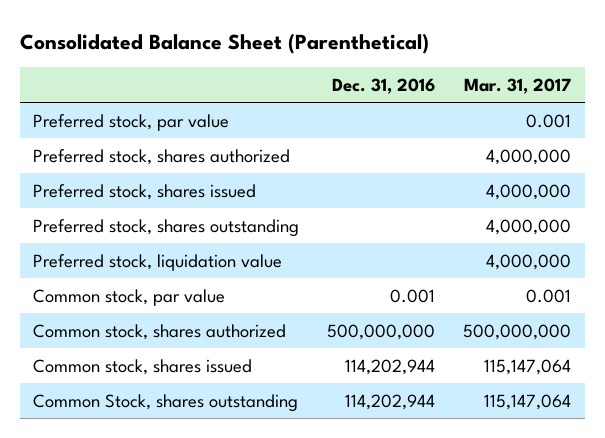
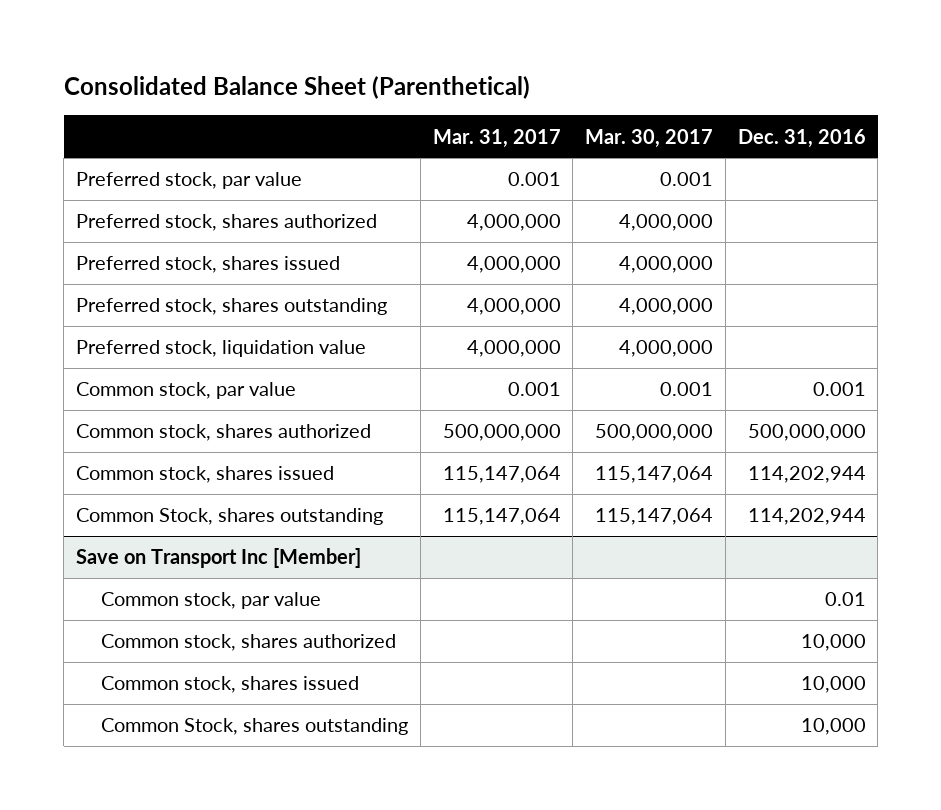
none -> [585,128,714,148] Mar. 30, 2017
none -> [75,548,361,569] Save on Transport Inc [Member]
none -> [101,592,322,610] Common stock, par value
none -> [101,634,397,652] Common stock, shares authorized
none -> [101,676,360,694] Common stock, shares issued
none -> [101,718,409,736] Common Stock, shares outstanding

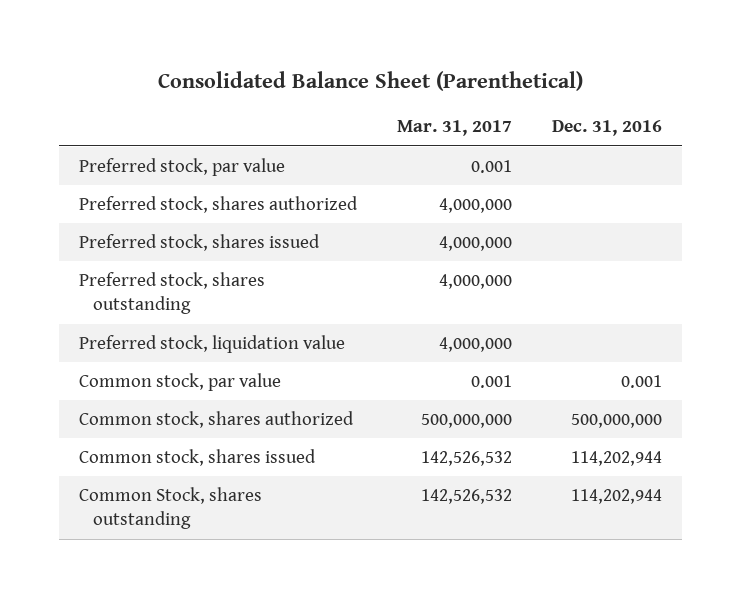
[585,128,714,148] Mar. 30, 2017 -> none
[75,548,361,569] Save on Transport Inc [Member] -> none
[101,592,322,610] Common stock, par value -> none
[101,634,397,652] Common stock, shares authorized -> none
[101,676,360,694] Common stock, shares issued -> none
[101,718,409,736] Common Stock, shares outstanding -> none
[442,466,561,484] 115,147,064 -> [421,451,513,467] 142,526,532
[442,508,561,526] 115,147,064 -> [421,489,513,505] 142,526,532

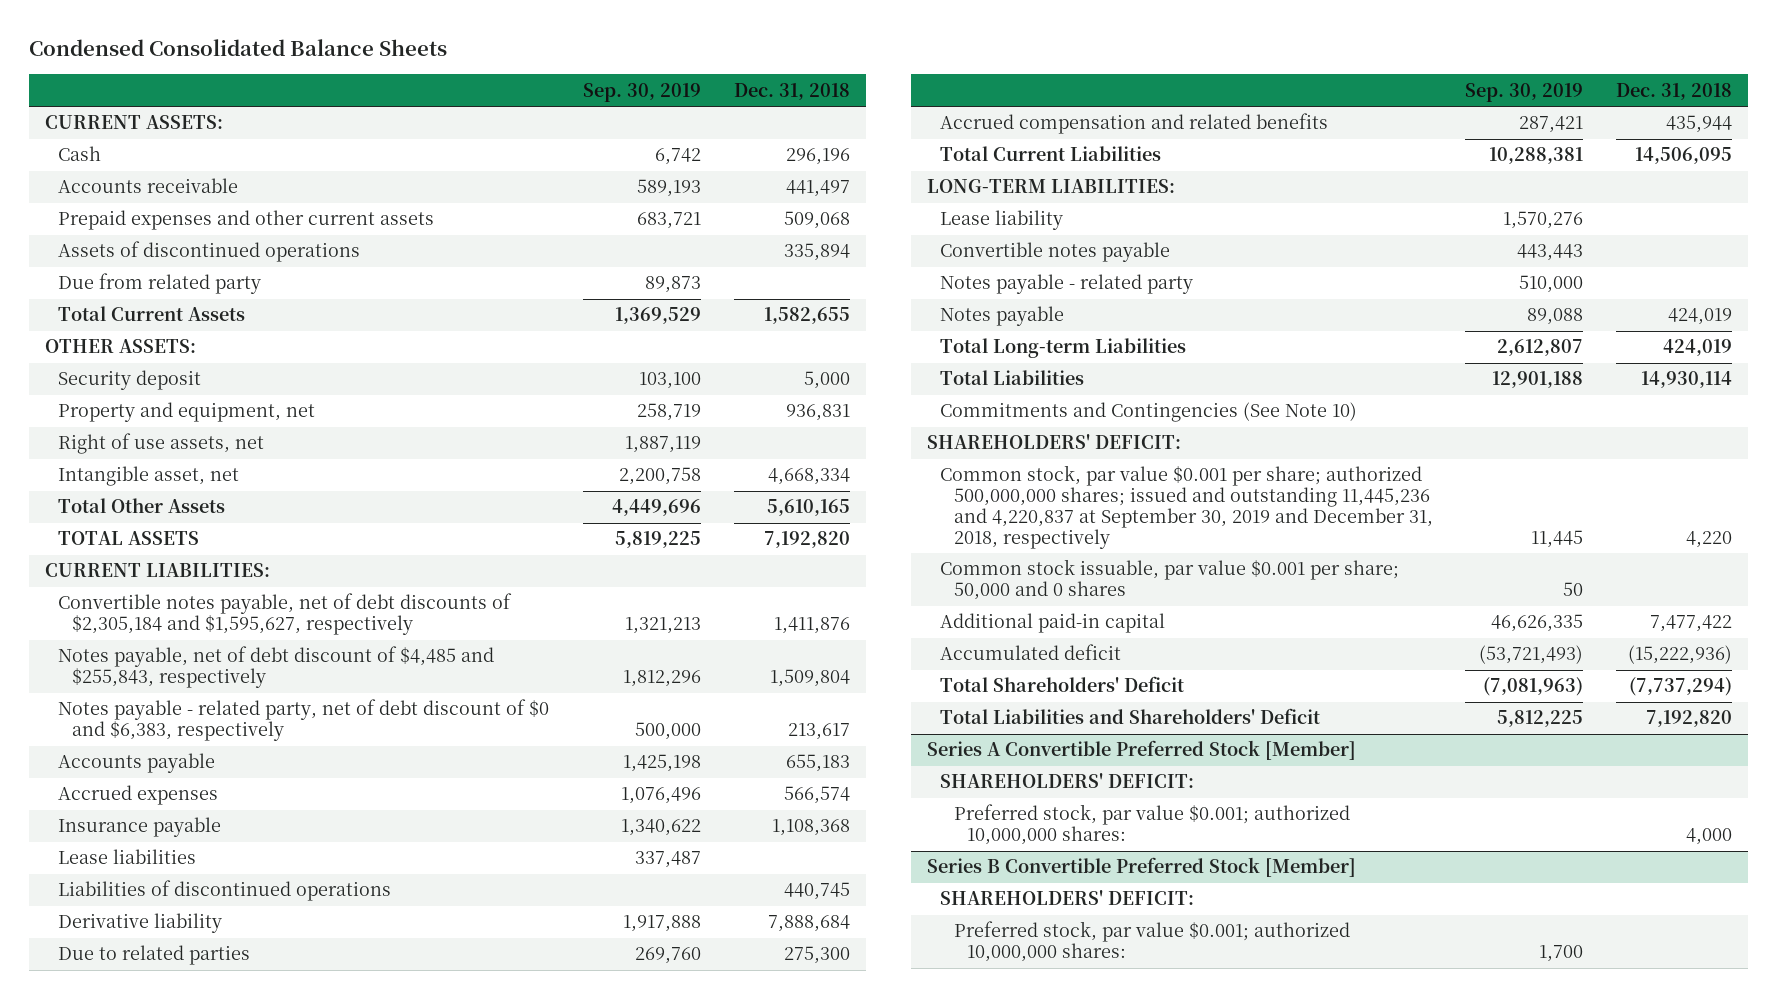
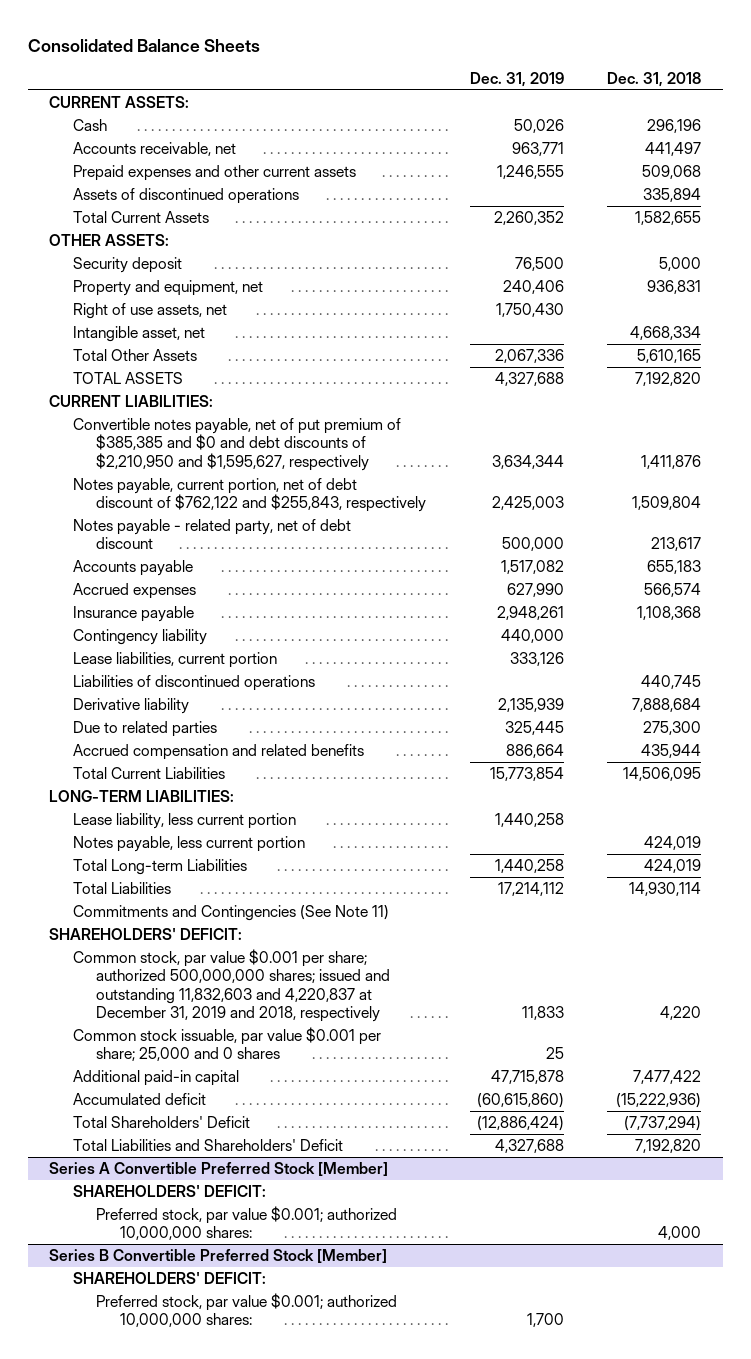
[28,39,447,57] Condensed Consolidated Balance Sheets -> [27,38,260,52] Consolidated Balance Sheets
[583,82,702,102] Sep. 30, 2019 -> none
none -> [469,71,564,87] Dec. 31, 2019
[58,178,239,194] Accounts receivable -> [72,141,236,156] Accounts receivable, net
[58,273,262,295] Due from related party -> none
[58,593,513,636] Convertible notes payable, net of debt discounts of $2,305,184 and $1,595,627, respectively -> [72,417,401,471] Convertible notes payable, net of put premium of $385,385 and $0 and debt discounts of $2,210,950 and $1,595,627, respectively
[58,646,495,689] Notes payable, net of debt discount of $4,485 and $255,843, respectively -> [72,477,427,513] Notes payable, current portion, net of debt discount of $762,122 and $255,843, respectively
[58,699,550,742] Notes payable - related party, net of debt discount of $0 and $6,383, respectively -> [72,518,351,550] Notes payable - related party, net of debt discount
none -> [72,628,207,645] Contingency liability
[58,849,197,865] Lease liabilities -> [72,651,277,668] Lease liabilities, current portion
[940,210,1064,231] Lease liability -> none
[940,242,1171,263] Convertible notes payable -> none
[940,274,1194,295] Notes payable - related party -> none
none -> [72,812,296,829] Lease liability, less current portion
[940,306,1065,327] Notes payable -> [72,835,305,852] Notes payable, less current portion
[940,402,1358,423] Commitments and Contingencies (See Note 10) -> [72,904,389,921] Commitments and Contingencies (See Note 11)
[940,465,1433,549] Common stock, par value $0.001 per share; authorized 500,000,000 shares; issued and outstanding 11,445,236 and 4,220,837 at September 30, 2019 and December 31, 2018, respectively -> [72,948,391,1023] Common stock, par value $0.001 per share; authorized 500,000,000 shares; issued and outstanding 11,832,603 and 4,220,837 at December 31, 2019 and 2018, respectively
[940,559,1400,601] Common stock issuable, par value $0.001 per share; 50,000 and 0 shares -> [72,1026,381,1062] Common stock issuable, par value $0.001 per share; 25,000 and 0 shares

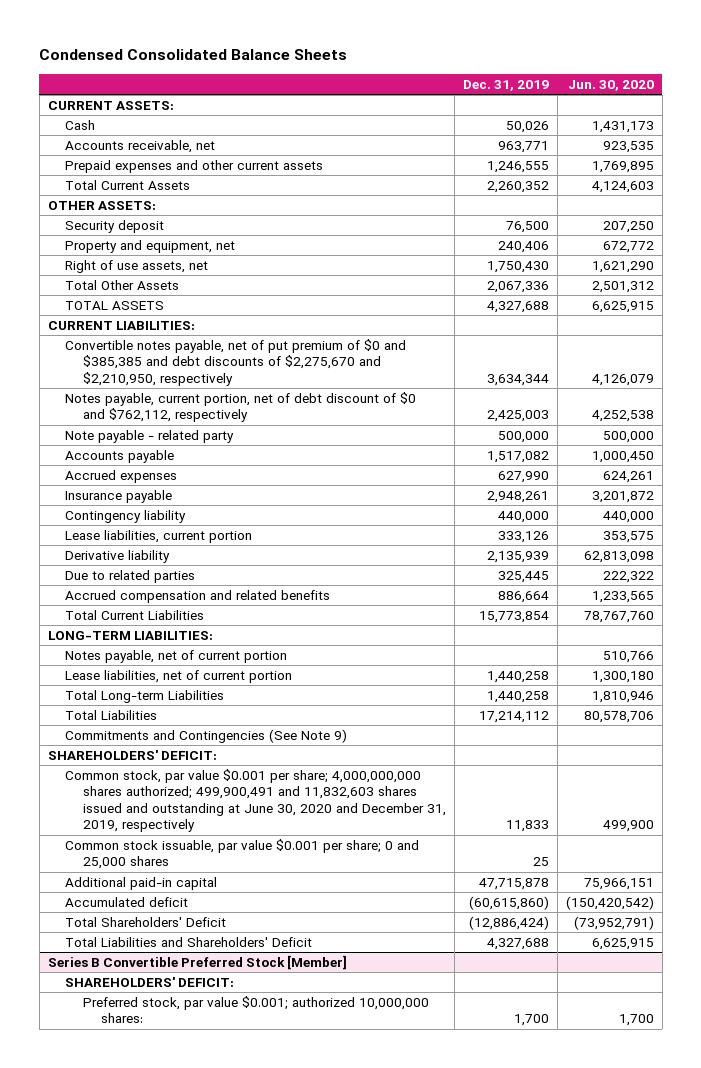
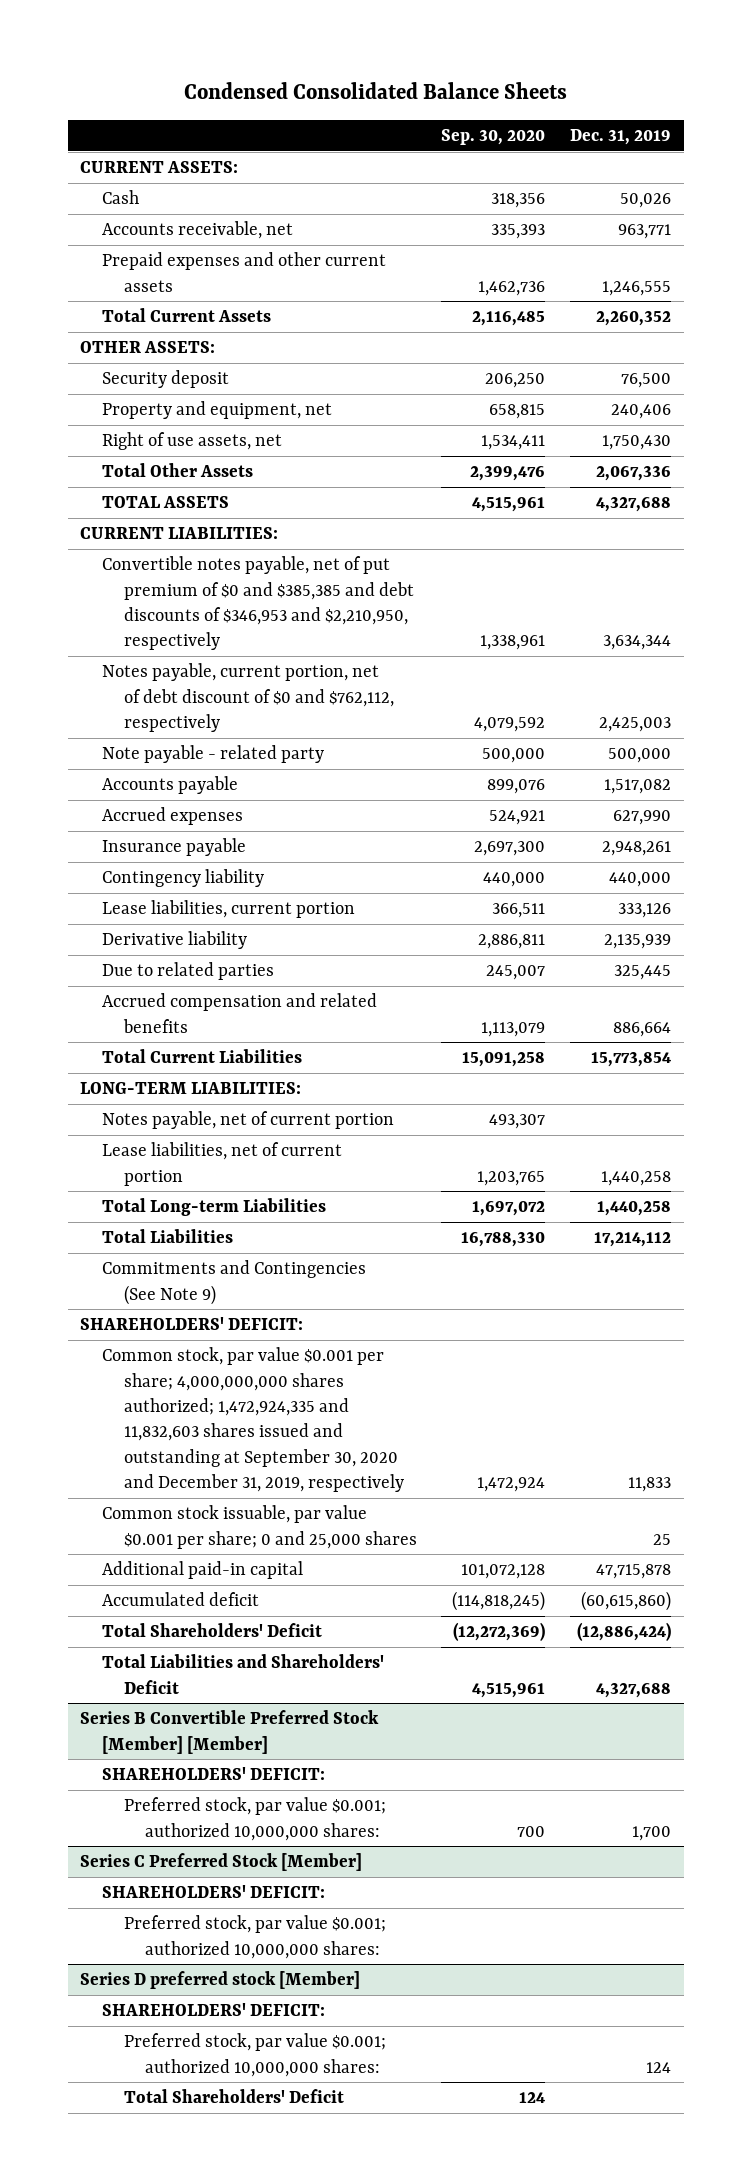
[567,79,654,91] Jun. 30, 2020 -> none
none -> [441,129,546,146] Sep. 30, 2020
[65,339,407,386] Convertible notes payable, net of put premium of $0 and $385,385 and debt discounts of $2,275,670 and $2,210,950, respectively -> [102,556,414,651] Convertible notes payable, net of put premium of $0 and $385,385 and debt discounts of $346,953 and $2,210,950, respectively
[65,769,447,833] Common stock, par value $0.001 per share; 4,000,000,000 shares authorized; 499,900,491 and 11,832,603 shares issued and outstanding at June 30, 2020 and December 31, 2019, respectively -> [102,1347,404,1493] Common stock, par value $0.001 per share; 4,000,000,000 shares authorized; 1,472,924,335 and 11,832,603 shares issued and outstanding at September 30, 2020 and December 31, 2019, respectively
[47,955,347,971] Series B Convertible Preferred Stock [Member] -> [80,1710,380,1754] Series B Convertible Preferred Stock [Member] [Member]
none -> [80,1853,363,1872] Series C Preferred Stock [Member]
none -> [102,1885,326,1899] SHAREHOLDERS' DEFICIT:
none -> [123,1915,386,1959] Preferred stock, par value $0.001; authorized 10,000,000 shares:
none -> [80,1971,361,1990] Series D preferred stock [Member]
none -> [102,2003,326,2017] SHAREHOLDERS' DEFICIT:
none -> [123,2033,386,2077] Preferred stock, par value $0.001; authorized 10,000,000 shares:
none -> [123,2089,344,2104] Total Shareholders' Deficit

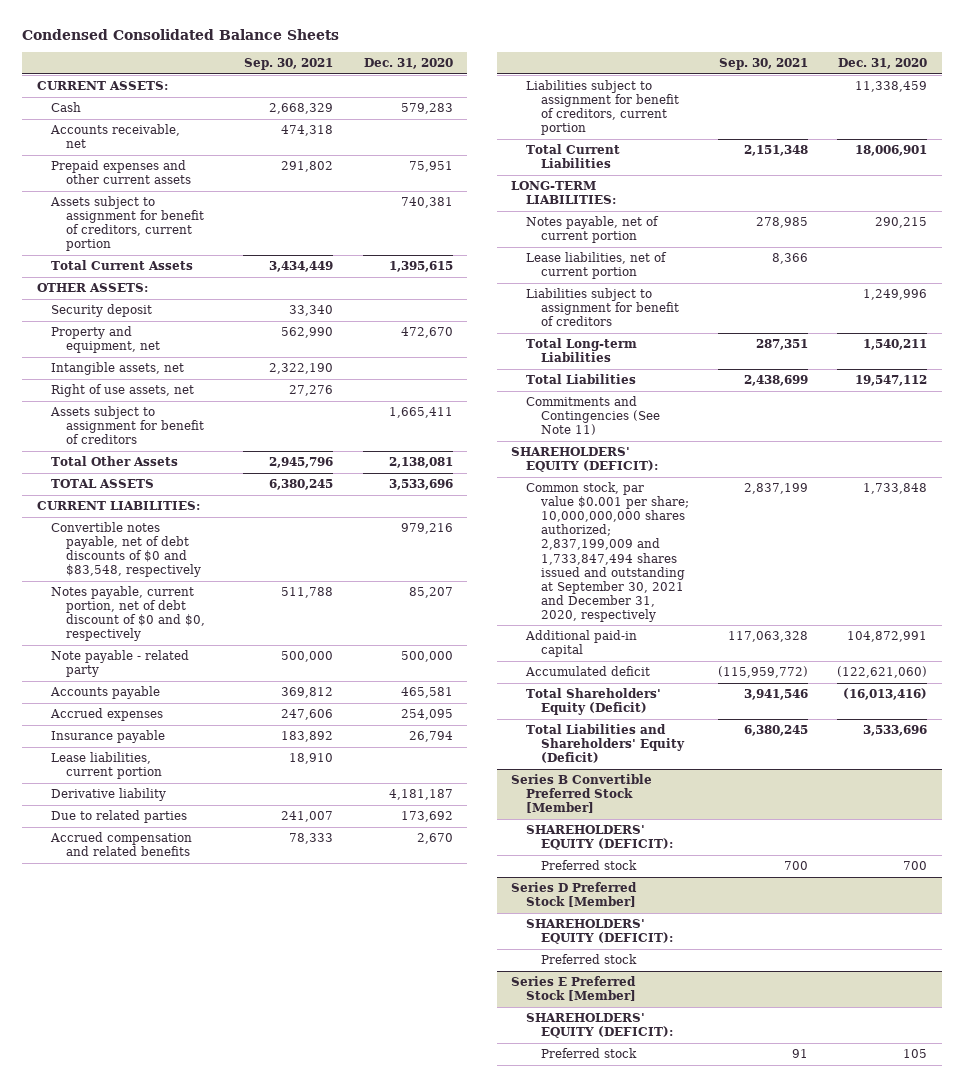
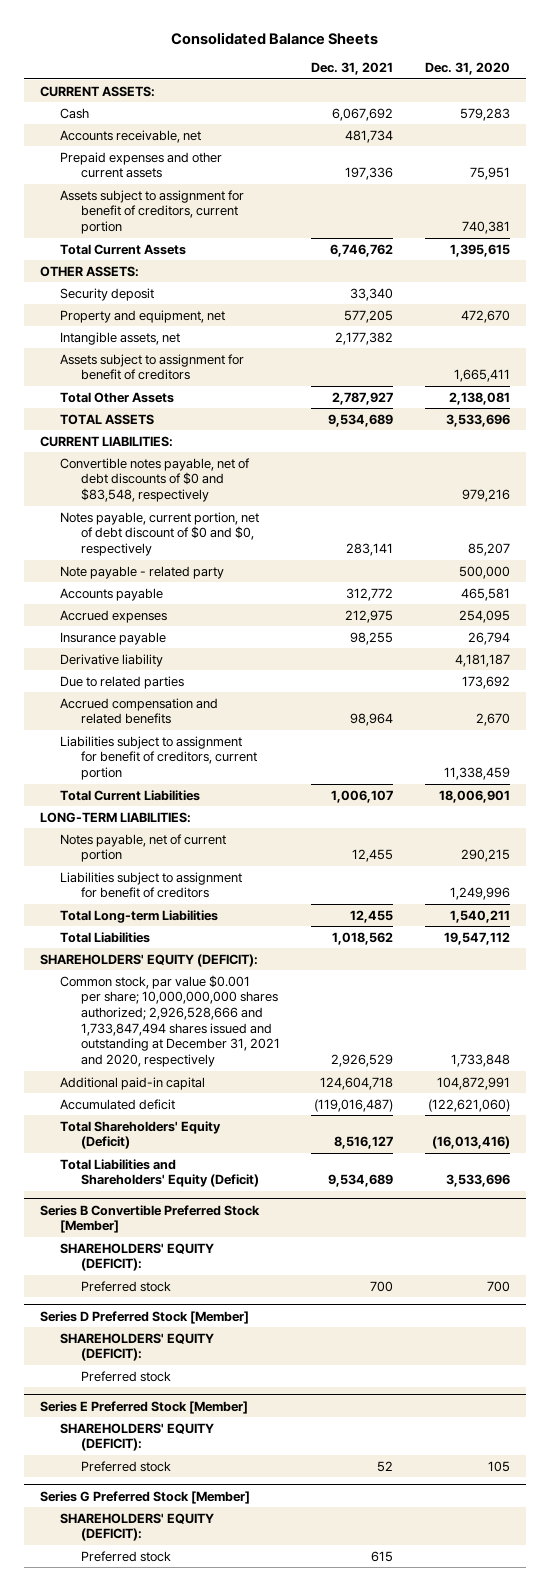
[21,29,339,41] Condensed Consolidated Balance Sheets -> [170,31,378,45] Consolidated Balance Sheets
[244,58,334,71] Sep. 30, 2021 -> none
none -> [311,62,394,76] Dec. 31, 2021
[51,384,195,398] Right of use assets, net -> none
[51,752,162,780] Lease liabilities, current portion -> none
[526,252,668,280] Lease liabilities, net of current portion -> none
[526,396,660,436] Commitments and Contingencies (See Note 11) -> none
[526,482,689,622] Common stock, par value $0.001 per share; 10,000,000,000 shares authorized; 2,837,199,009 and 1,733,847,494 shares issued and outstanding at September 30, 2021 and December 31, 2020, respectively -> [60,974,280,1068] Common stock, par value $0.001 per share; 10,000,000,000 shares authorized; 2,926,528,666 and 1,733,847,494 shares issued and outstanding at December 31, 2021 and 2020, respectively
none -> [39,1490,250,1504] Series G Preferred Stock [Member]
none -> [60,1512,215,1542] SHAREHOLDERS' EQUITY (DEFICIT):
none -> [80,1550,171,1562] Preferred stock

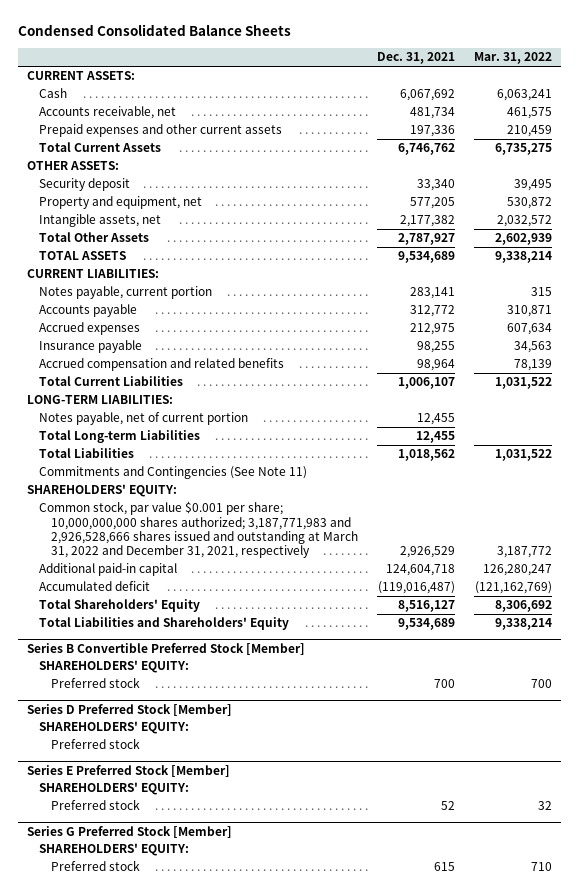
[170,31,378,45] Consolidated Balance Sheets -> [17,24,291,37] Condensed Consolidated Balance Sheets
[425,62,511,76] Dec. 31, 2020 -> none
none -> [473,52,552,65] Mar. 31, 2022
[60,189,245,235] Assets subject to assignment for benefit of creditors, current portion -> none
[60,353,245,381] Assets subject to assignment for benefit of creditors -> none
[60,457,251,503] Convertible notes payable, net of debt discounts of $0 and $83,548, respectively -> none
[60,565,225,579] Note payable - related party -> none
[60,511,260,557] Notes payable, current portion, net of debt discount of $0 and $0, respectively -> [39,286,213,300] Notes payable, current portion
[60,653,164,667] Derivative liability -> none
[60,675,185,689] Due to related parties -> none
[60,735,257,781] Liabilities subject to assignment for benefit of creditors, current portion -> none
[60,871,243,899] Liabilities subject to assignment for benefit of creditors -> none
none -> [39,466,308,480] Commitments and Contingencies (See Note 11)
[39,953,258,967] SHAREHOLDERS' EQUITY (DEFICIT): -> [27,484,178,498] SHAREHOLDERS' EQUITY:
[60,974,280,1068] Common stock, par value $0.001 per share; 10,000,000,000 shares authorized; 2,926,528,666 and 1,733,847,494 shares issued and outstanding at December 31, 2021 and 2020, respectively -> [39,501,359,559] Common stock, par value $0.001 per share; 10,000,000,000 shares authorized; 3,187,771,983 and 2,926,528,666 shares issued and outstanding at March 31, 2022 and December 31, 2021, respectively
[60,1120,222,1150] Total Shareholders' Equity (Deficit) -> [39,599,201,613] Total Shareholders' Equity
[60,1158,259,1188] Total Liabilities and Shareholders' Equity (Deficit) -> [39,617,290,631] Total Liabilities and Shareholders' Equity
[60,1242,215,1272] SHAREHOLDERS' EQUITY (DEFICIT): -> [39,660,190,674] SHAREHOLDERS' EQUITY:
[60,1332,215,1362] SHAREHOLDERS' EQUITY (DEFICIT): -> [39,721,190,735] SHAREHOLDERS' EQUITY:
[60,1422,215,1452] SHAREHOLDERS' EQUITY (DEFICIT): -> [39,782,190,796] SHAREHOLDERS' EQUITY:
[60,1512,215,1542] SHAREHOLDERS' EQUITY (DEFICIT): -> [39,843,190,857] SHAREHOLDERS' EQUITY:

